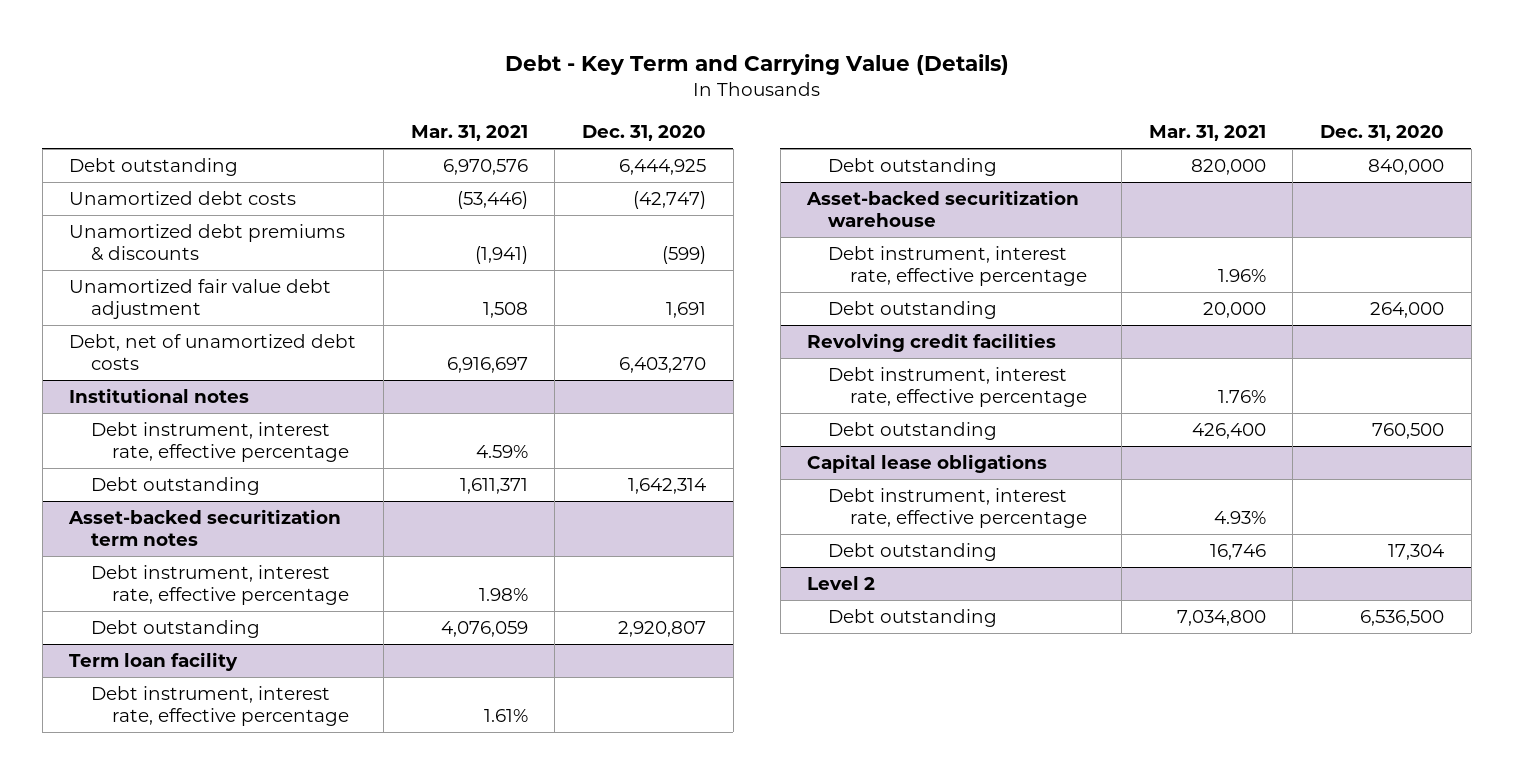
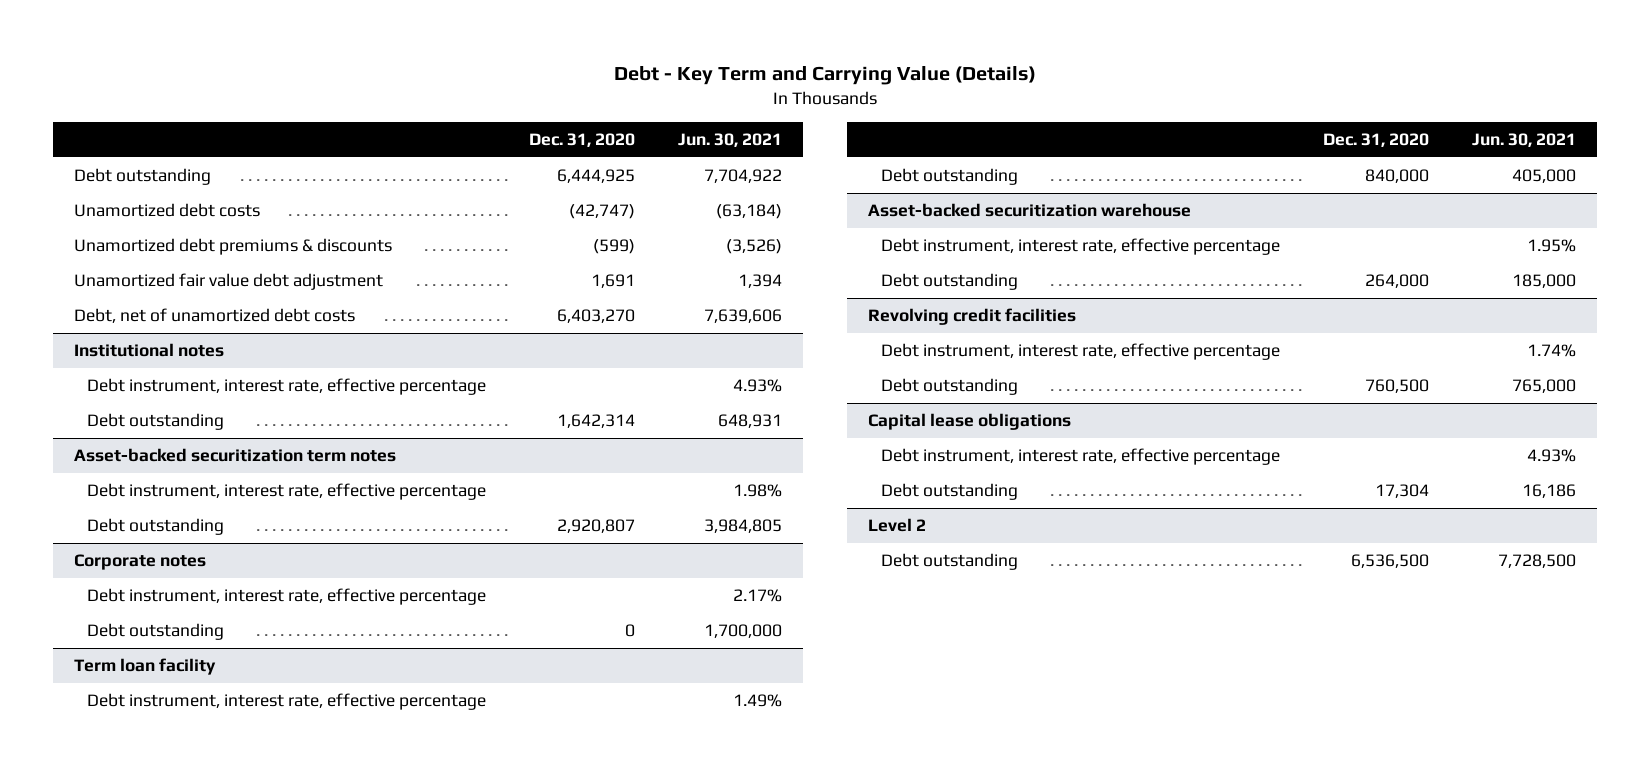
[410,125,528,142] Mar. 31, 2021 -> none
none -> [677,132,782,147] Jun. 30, 2021
none -> [74,554,207,571] Corporate notes
none -> [87,588,487,606] Debt instrument, interest rate, effective percentage
none -> [87,623,225,641] Debt outstanding

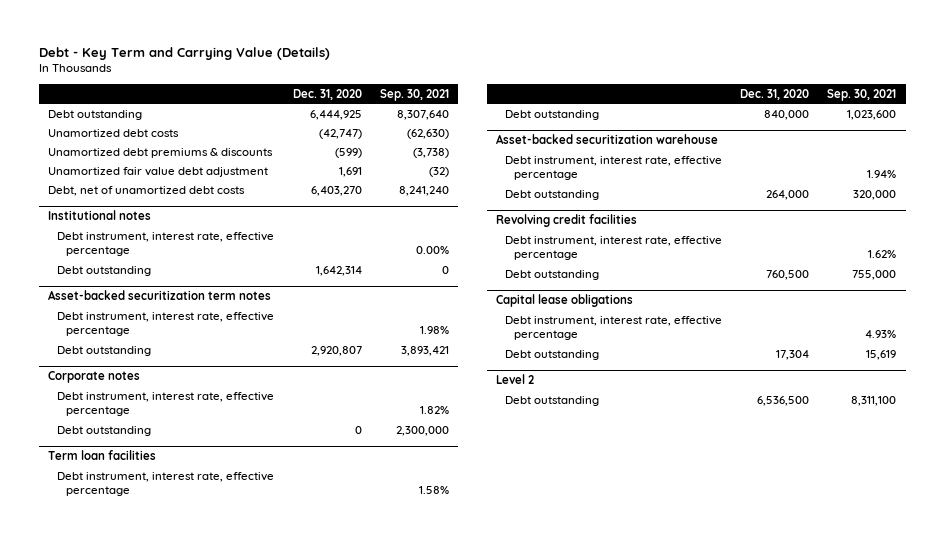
[677,132,782,147] Jun. 30, 2021 -> none
none -> [379,88,449,101] Sep. 30, 2021
[74,658,217,676] Term loan facility -> [48,449,157,460] Term loan facilities

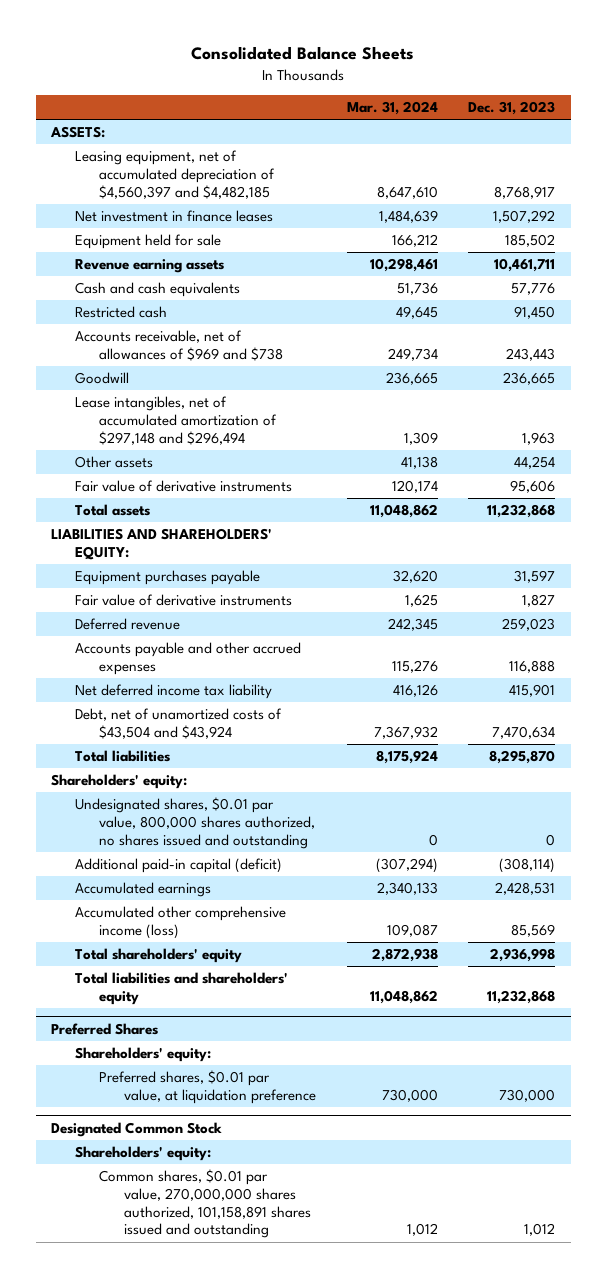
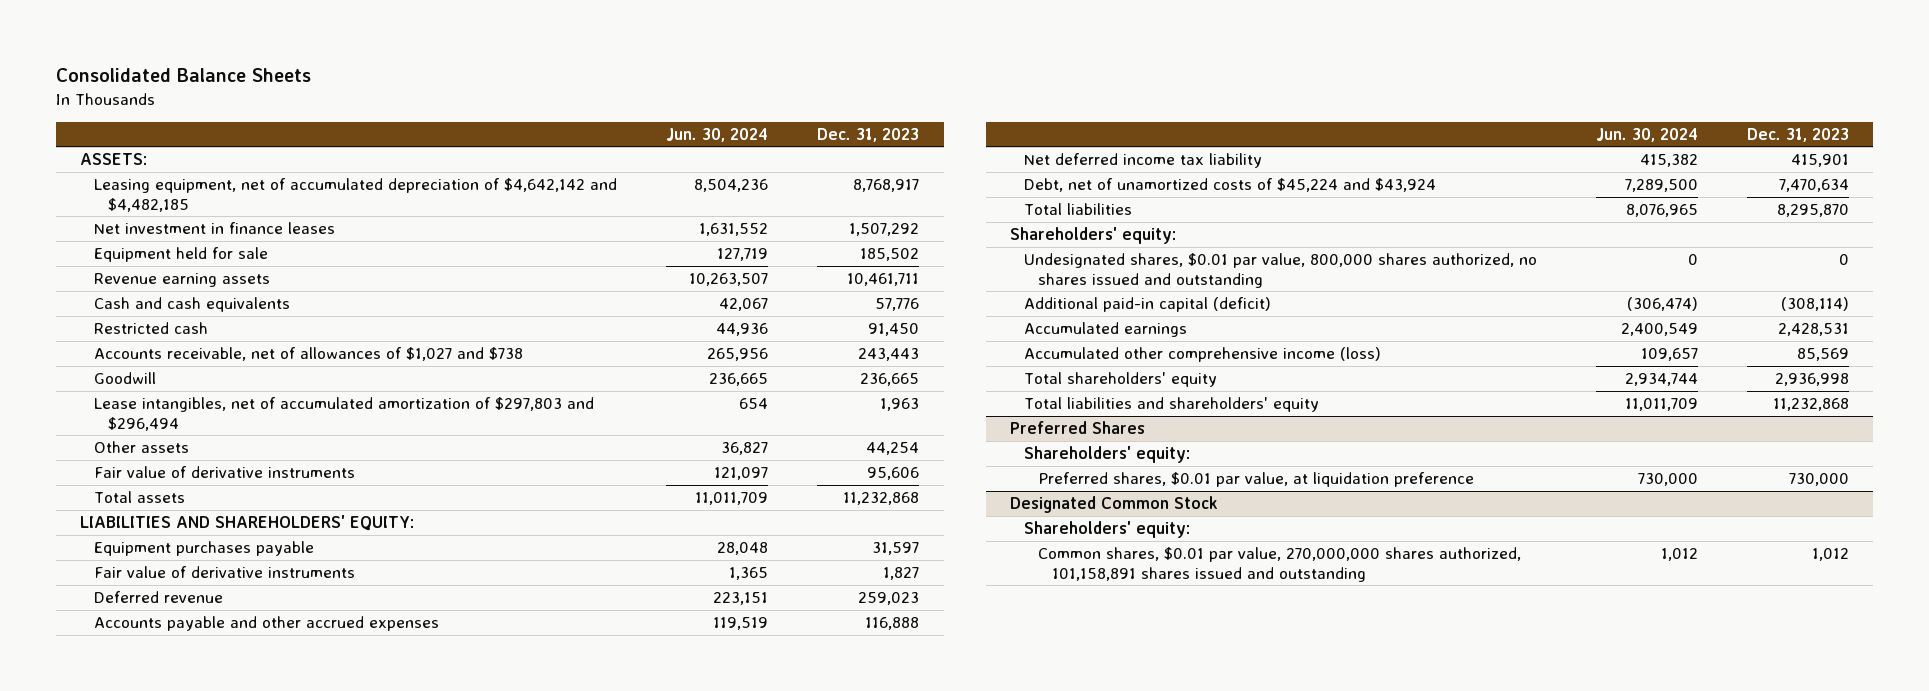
[346,100,438,115] Mar. 31, 2024 -> none
none -> [666,127,769,142] Jun. 30, 2024
[75,150,276,199] Leasing equipment, net of accumulated depreciation of $4,560,397 and $4,482,185 -> [94,178,618,212] Leasing equipment, net of accumulated depreciation of $4,642,142 and $4,482,185
[75,330,284,361] Accounts receivable, net of allowances of $969 and $738 -> [94,347,524,362] Accounts receivable, net of allowances of $1,027 and $738
[75,396,278,445] Lease intangibles, net of accumulated amortization of $297,148 and $296,494 -> [94,397,595,431] Lease intangibles, net of accumulated amortization of $297,803 and $296,494
[75,708,283,739] Debt, net of unamortized costs of $43,504 and $43,924 -> [1024,178,1437,193] Debt, net of unamortized costs of $45,224 and $43,924

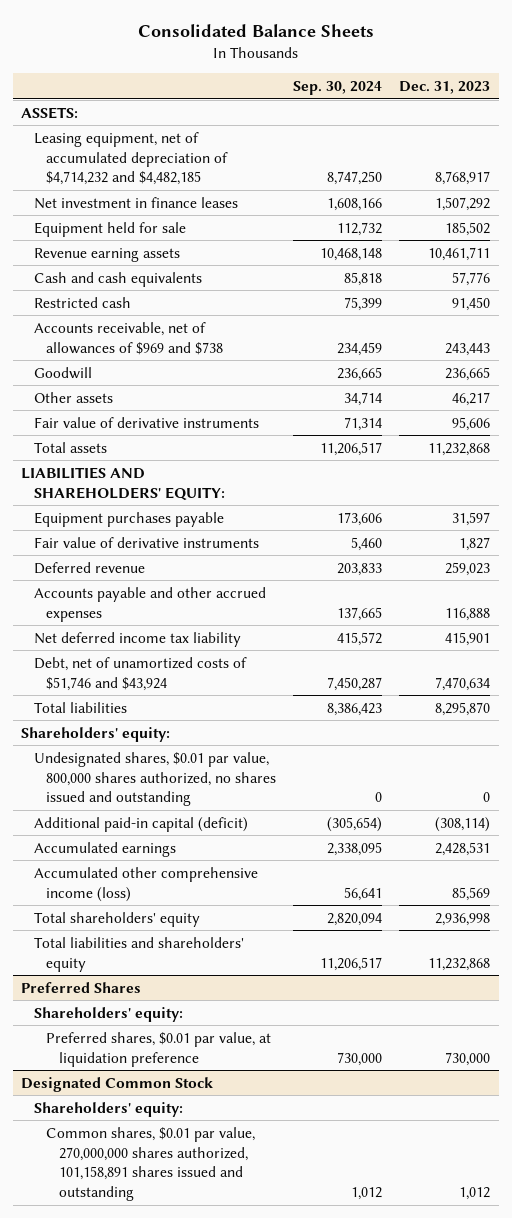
[666,127,769,142] Jun. 30, 2024 -> none
none -> [293,81,383,96] Sep. 30, 2024
[94,178,618,212] Leasing equipment, net of accumulated depreciation of $4,642,142 and $4,482,185 -> [33,131,229,186] Leasing equipment, net of accumulated depreciation of $4,714,232 and $4,482,185
[94,347,524,362] Accounts receivable, net of allowances of $1,027 and $738 -> [33,321,224,355] Accounts receivable, net of allowances of $969 and $738
[94,397,595,431] Lease intangibles, net of accumulated amortization of $297,803 and $296,494 -> none
[866,442,920,456] 44,254 -> [452,391,491,406] 46,217
[1024,178,1437,193] Debt, net of unamortized costs of $45,224 and $43,924 -> [33,656,247,691] Debt, net of unamortized costs of $51,746 and $43,924

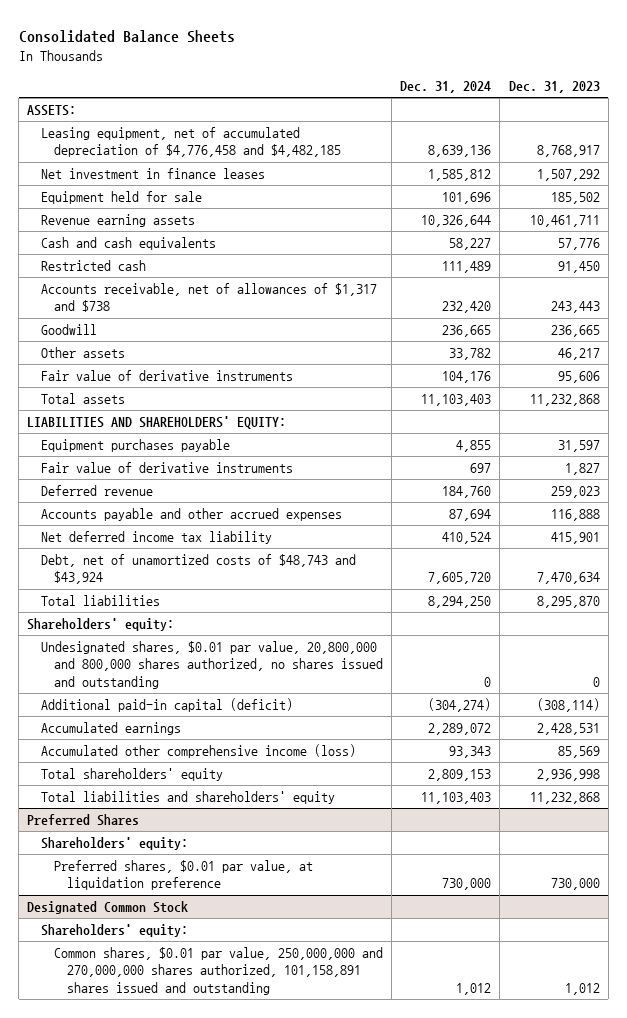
[293,81,383,96] Sep. 30, 2024 -> none
none -> [400,81,492,94] Dec. 31, 2024
[33,131,229,186] Leasing equipment, net of accumulated depreciation of $4,714,232 and $4,482,185 -> [40,127,341,158] Leasing equipment, net of accumulated depreciation of $4,776,458 and $4,482,185
[33,321,224,355] Accounts receivable, net of allowances of $969 and $738 -> [40,283,377,313] Accounts receivable, net of allowances of $1,317 and $738
[33,656,247,691] Debt, net of unamortized costs of $51,746 and $43,924 -> [40,554,356,585] Debt, net of unamortized costs of $48,743 and $43,924
[33,751,277,807] Undesignated shares, $0.01 par value, 800,000 shares authorized, no shares issued and outstanding -> [40,641,383,689] Undesignated shares, $0.01 par value, 20,800,000 and 800,000 shares authorized, no shares issued and outstanding
[46,1126,256,1202] Common shares, $0.01 par value, 270,000,000 shares authorized, 101,158,891 shares issued and outstanding -> [53,947,383,995] Common shares, $0.01 par value, 250,000,000 and 270,000,000 shares authorized, 101,158,891 shares issued and outstanding

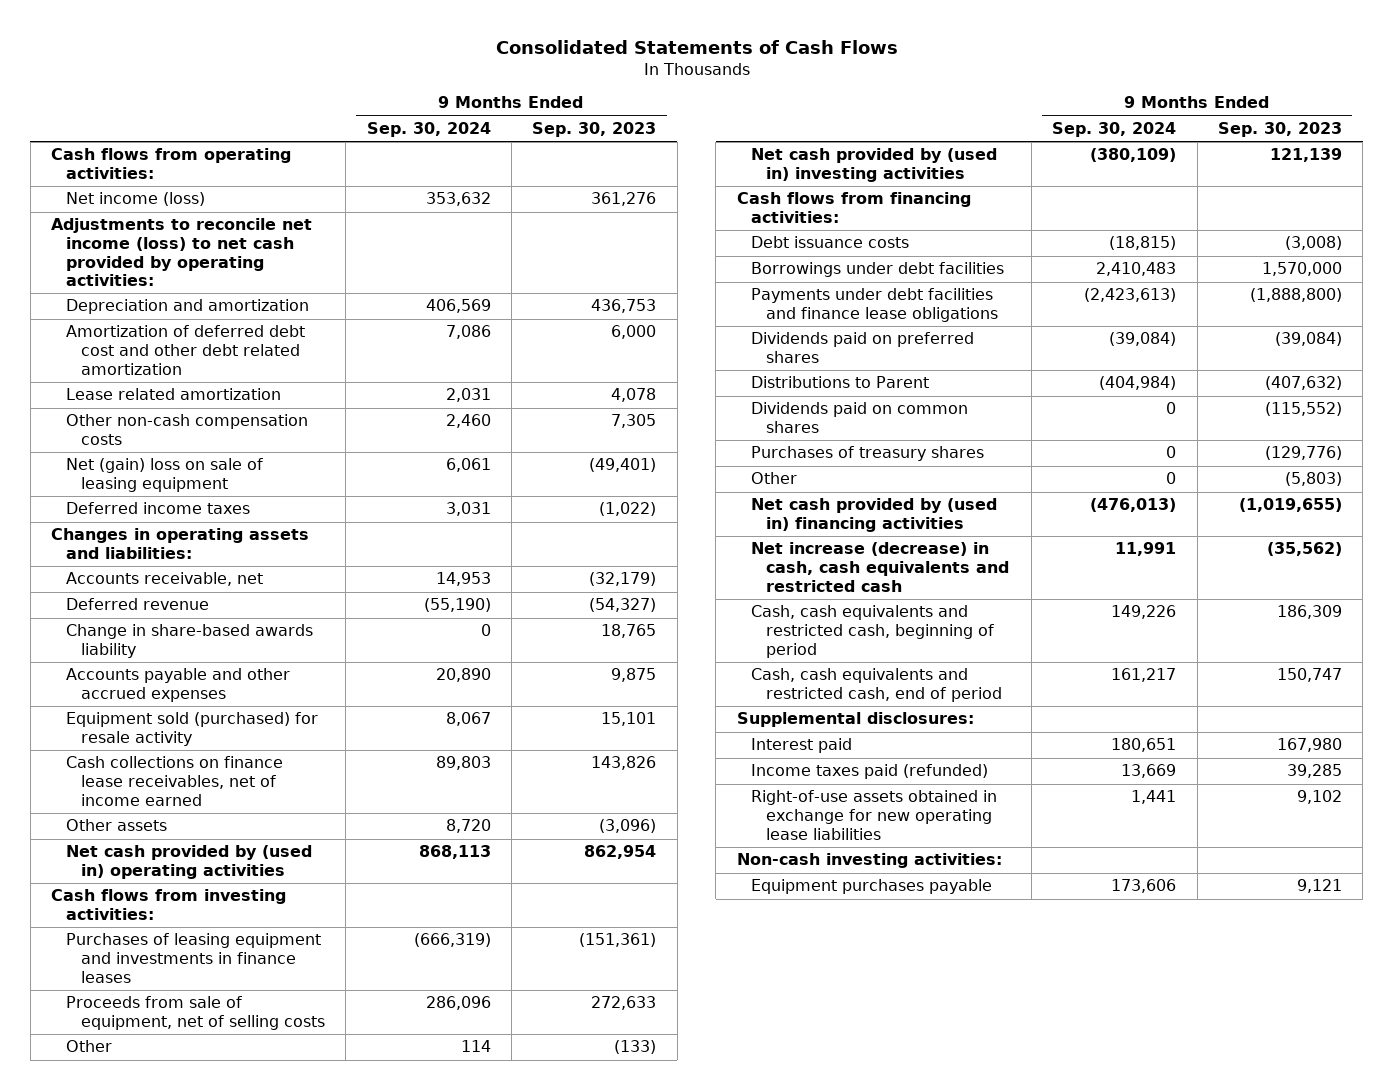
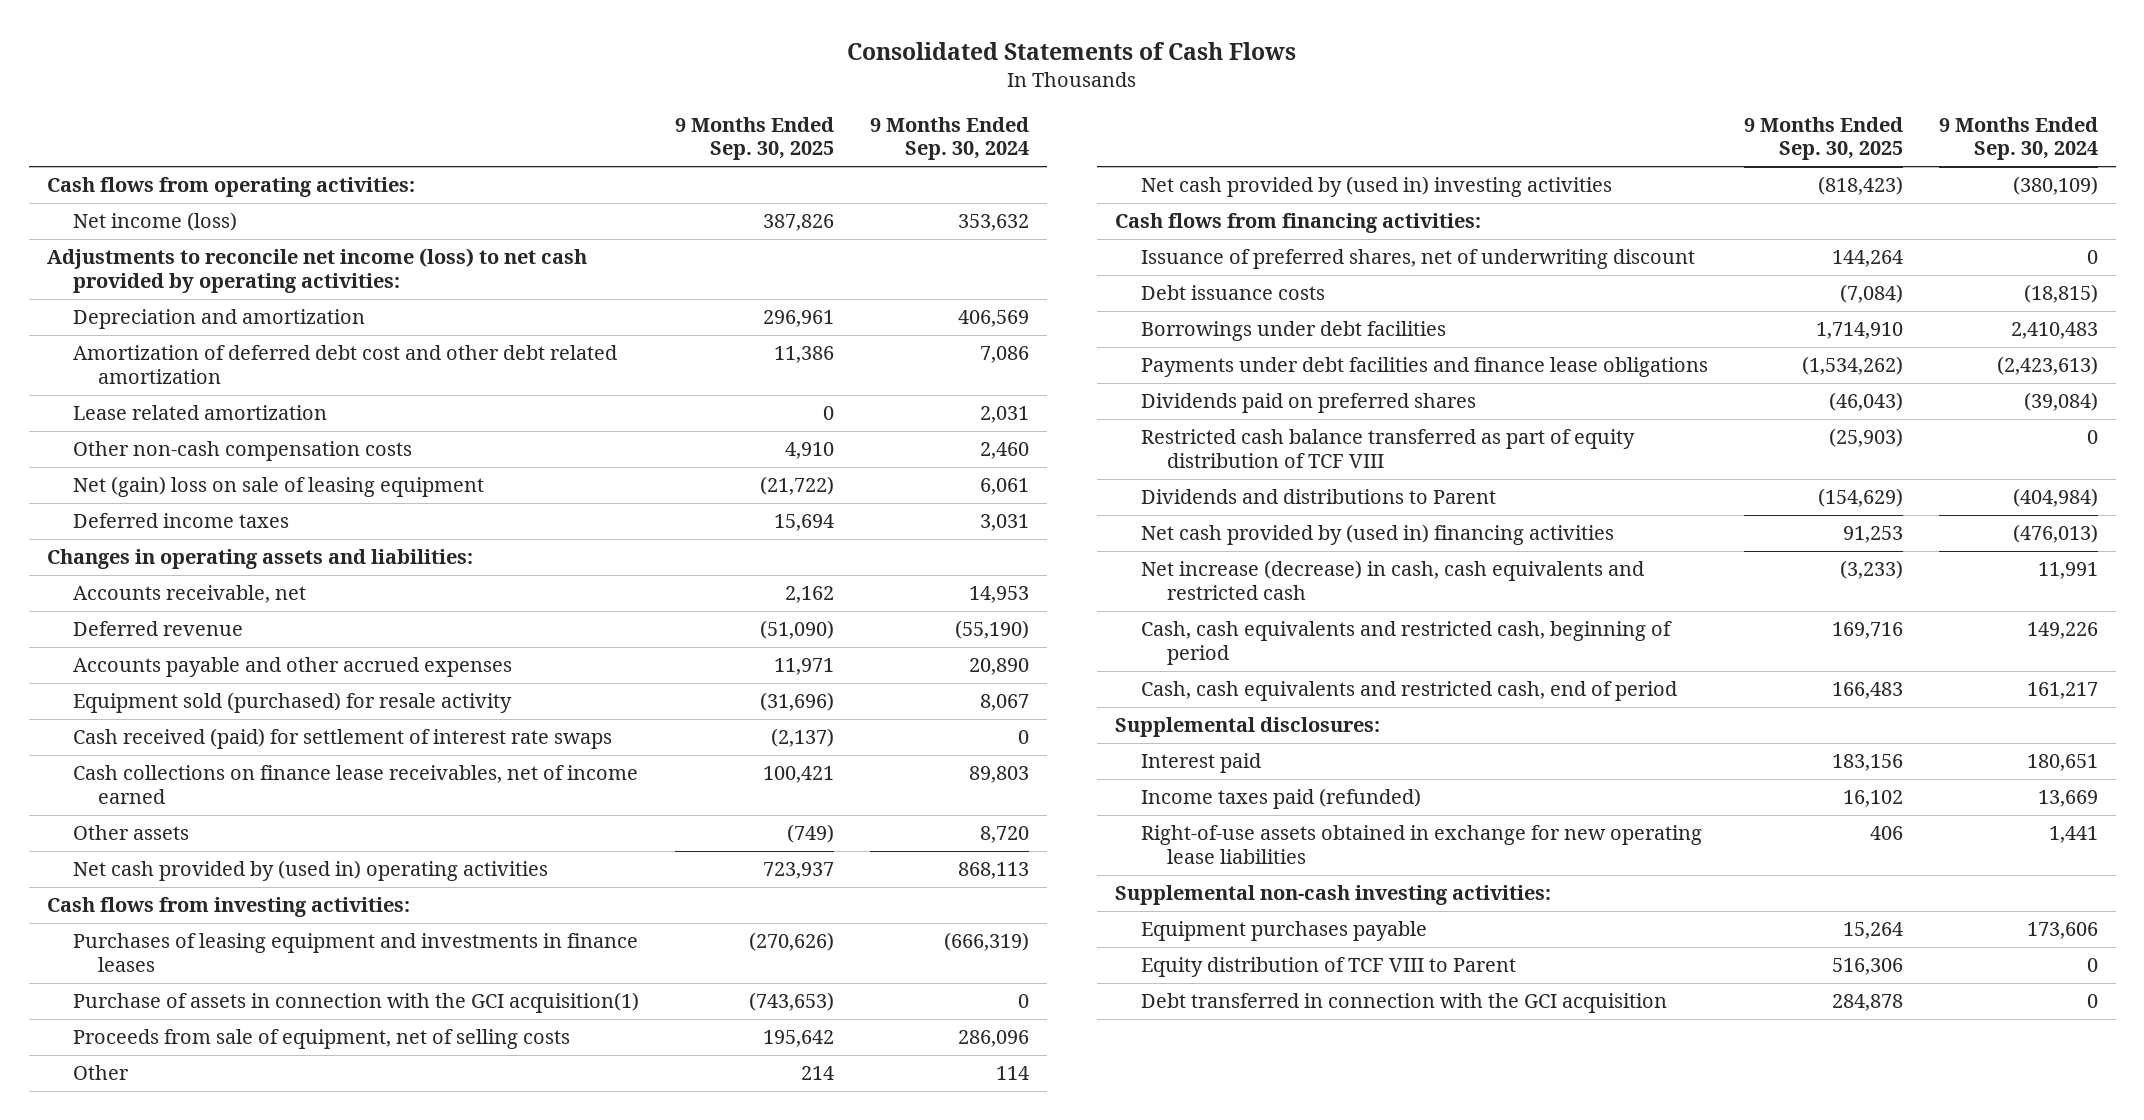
[532,121,657,137] Sep. 30, 2023 -> none
none -> [675,116,835,161] 9 Months Ended Sep. 30, 2025
[65,624,313,658] Change in share-based awards liability -> none
none -> [72,728,612,750] Cash received (paid) for settlement of interest rate swaps
none -> [72,992,639,1014] Purchase of assets in connection with the GCI acquisition(1)
none -> [1140,249,1695,270] Issuance of preferred shares, net of underwriting discount
[751,402,969,433] Dividends paid on common shares -> none
[751,446,985,462] Purchases of treasury shares -> none
[751,472,798,485] Other -> none
none -> [1140,429,1635,468] Restricted cash balance transferred as part of equity distribution of TCF VIII
[751,376,930,389] Distributions to Parent -> [1140,489,1496,505] Dividends and distributions to Parent
[736,853,1002,869] Non-cash investing activities: -> [1115,885,1552,906] Supplemental non-cash investing activities:
none -> [1140,957,1516,978] Equity distribution of TCF VIII to Parent
none -> [1140,993,1667,1014] Debt transferred in connection with the GCI acquisition

